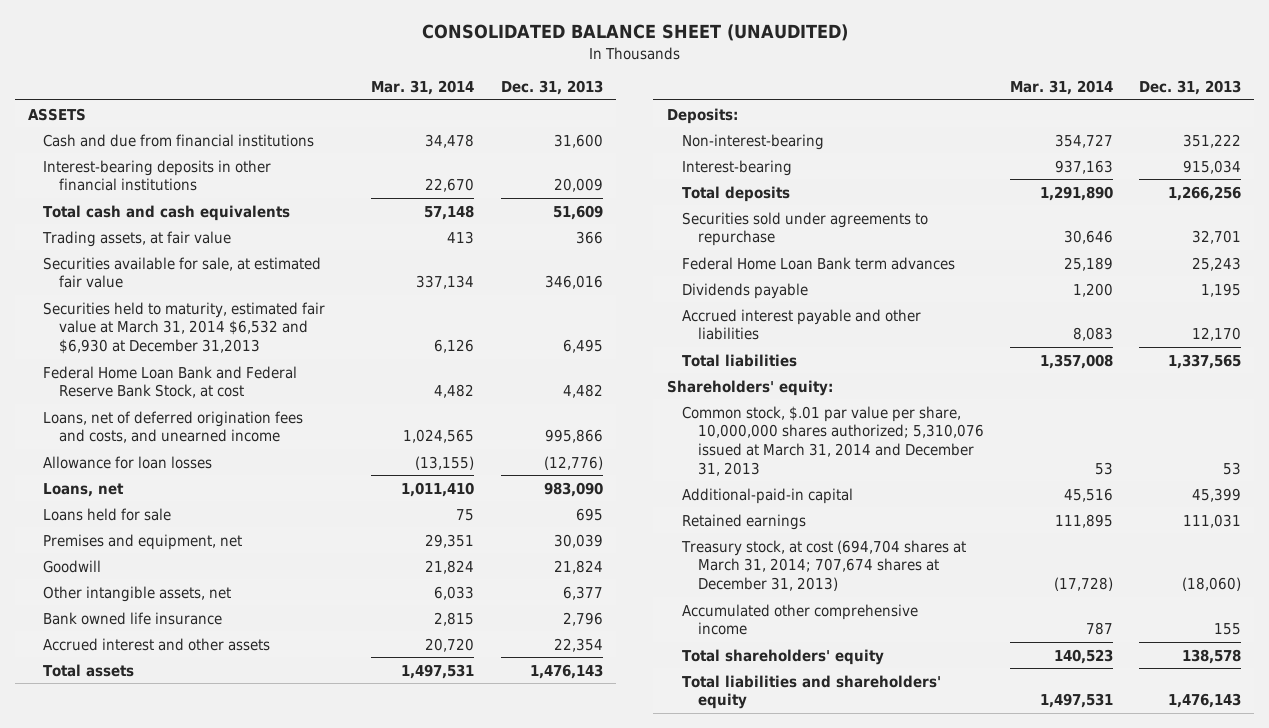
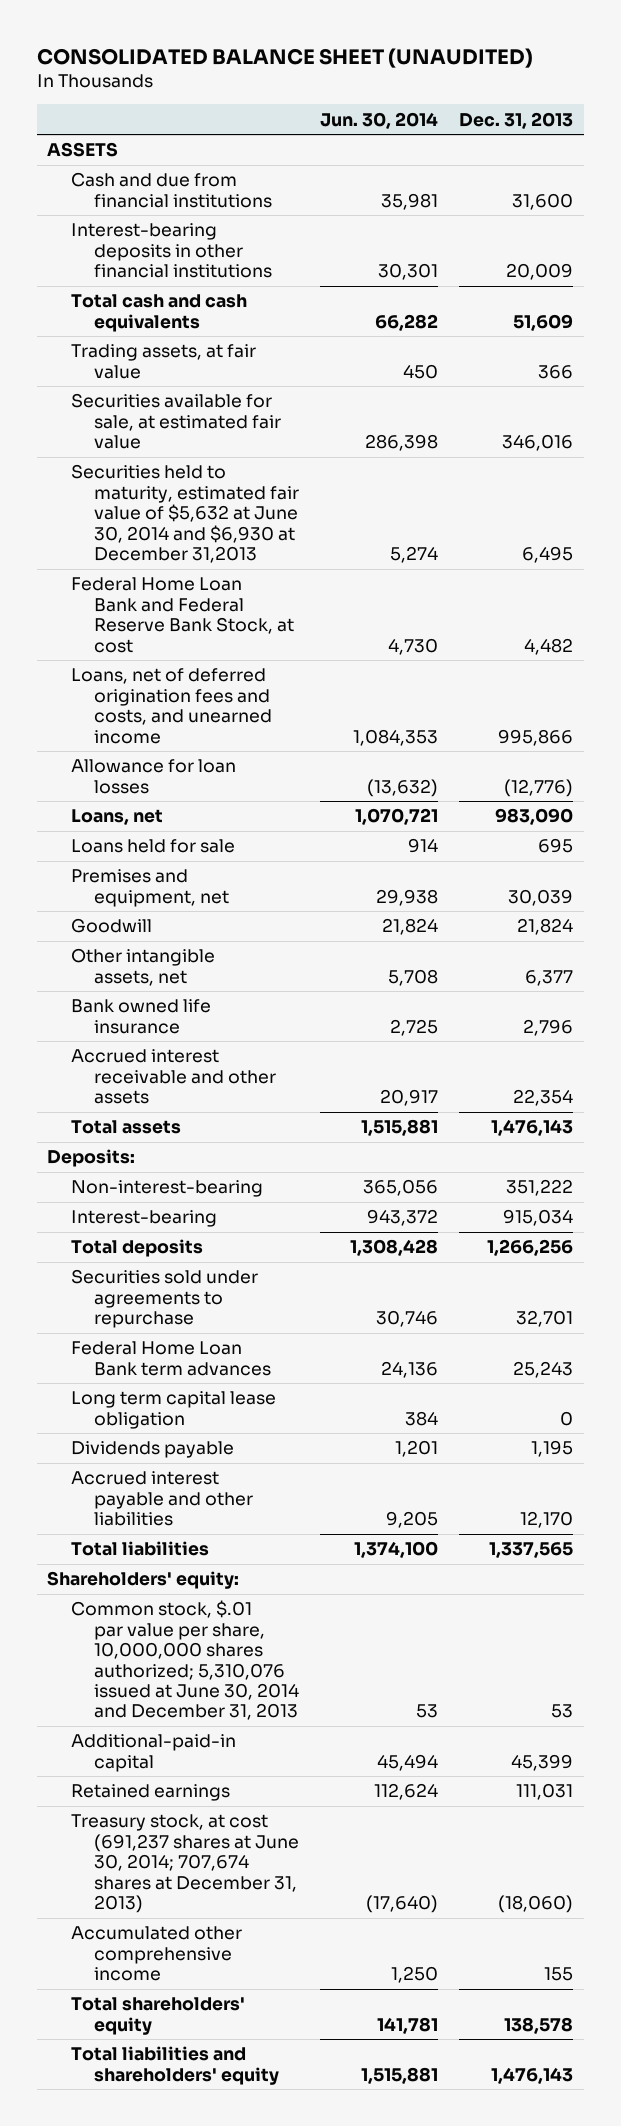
[371,80,475,96] Mar. 31, 2014 -> none
none -> [320,111,439,129] Jun. 30, 2014
[43,301,326,354] Securities held to maturity, estimated fair value at March 31, 2014 $6,532 and $6,930 at December 31,2013 -> [70,464,300,563] Securities held to maturity, estimated fair value of $5,632 at June 30, 2014 and $6,930 at December 31,2013
[43,637,271,651] Accrued interest and other assets -> [70,1049,277,1105] Accrued interest receivable and other assets
none -> [70,1391,276,1429] Long term capital lease obligation
[682,405,984,476] Common stock, $.01 par value per share, 10,000,000 shares authorized; 5,310,076 issued at March 31, 2014 and December 31, 2013 -> [70,1600,300,1721] Common stock, $.01 par value per share, 10,000,000 shares authorized; 5,310,076 issued at June 30, 2014 and December 31, 2013
[681,539,967,591] Treasury stock, at cost (694,704 shares at March 31, 2014; 707,674 shares at December 31, 2013) -> [70,1814,300,1913] Treasury stock, at cost (691,237 shares at June 30, 2014; 707,674 shares at December 31, 2013)

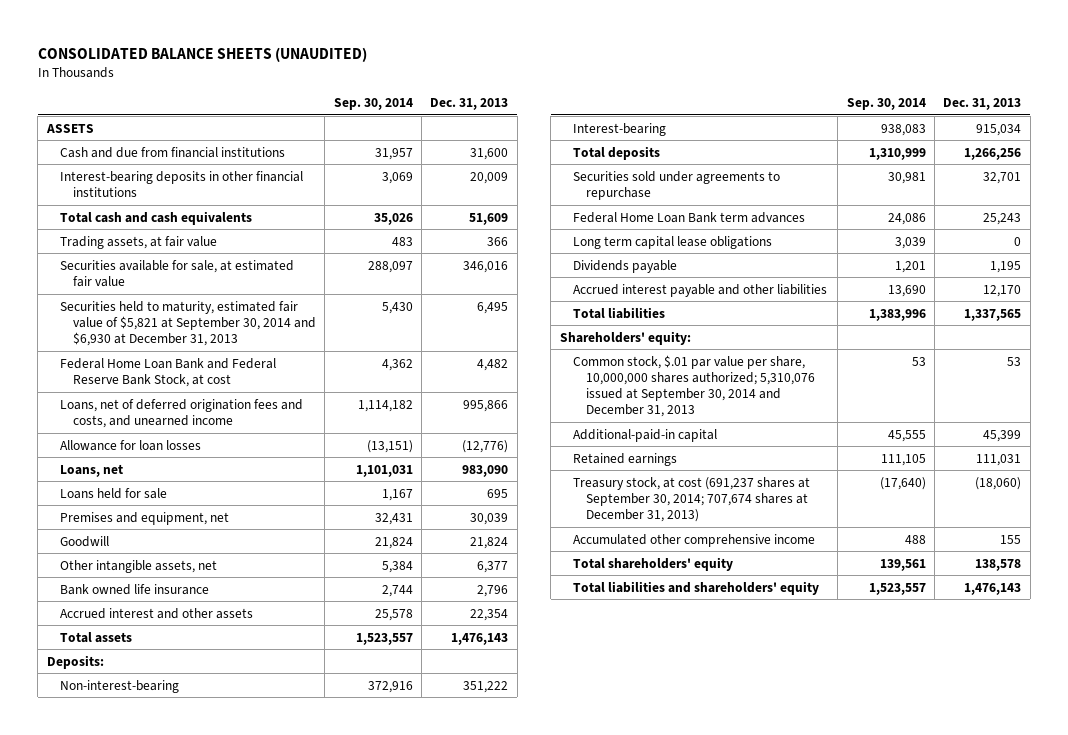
[36,47,533,68] CONSOLIDATED BALANCE SHEET (UNAUDITED) -> [37,46,367,62] CONSOLIDATED BALANCE SHEETS (UNAUDITED)
[320,111,439,129] Jun. 30, 2014 -> none
none -> [333,98,413,111] Sep. 30, 2014
[70,464,300,563] Securities held to maturity, estimated fair value of $5,632 at June 30, 2014 and $6,930 at December 31,2013 -> [59,300,316,347] Securities held to maturity, estimated fair value of $5,821 at September 30, 2014 and $6,930 at December 31, 2013
[70,1049,277,1105] Accrued interest receivable and other assets -> [59,607,253,619] Accrued interest and other assets
[70,1391,276,1429] Long term capital lease obligation -> [572,235,772,249] Long term capital lease obligations
[70,1600,300,1721] Common stock, $.01 par value per share, 10,000,000 shares authorized; 5,310,076 issued at June 30, 2014 and December 31, 2013 -> [572,354,815,418] Common stock, $.01 par value per share, 10,000,000 shares authorized; 5,310,076 issued at September 30, 2014 and December 31, 2013
[70,1814,300,1913] Treasury stock, at cost (691,237 shares at June 30, 2014; 707,674 shares at December 31, 2013) -> [572,476,810,523] Treasury stock, at cost (691,237 shares at September 30, 2014; 707,674 shares at December 31, 2013)

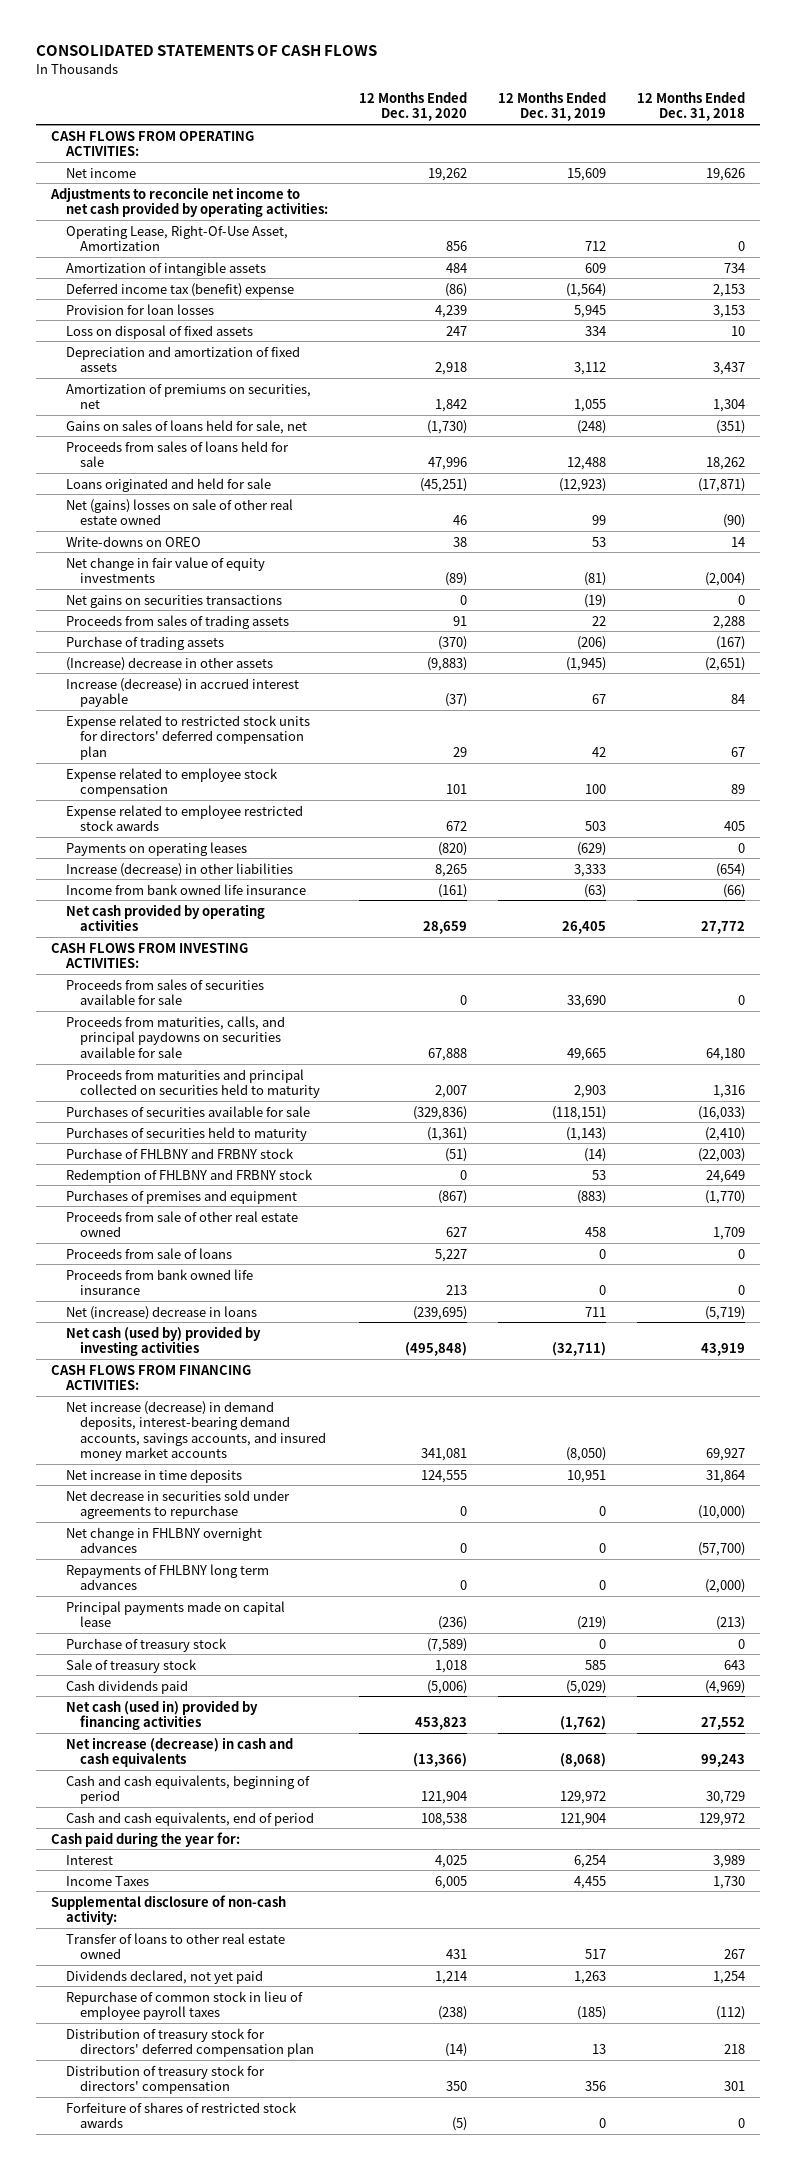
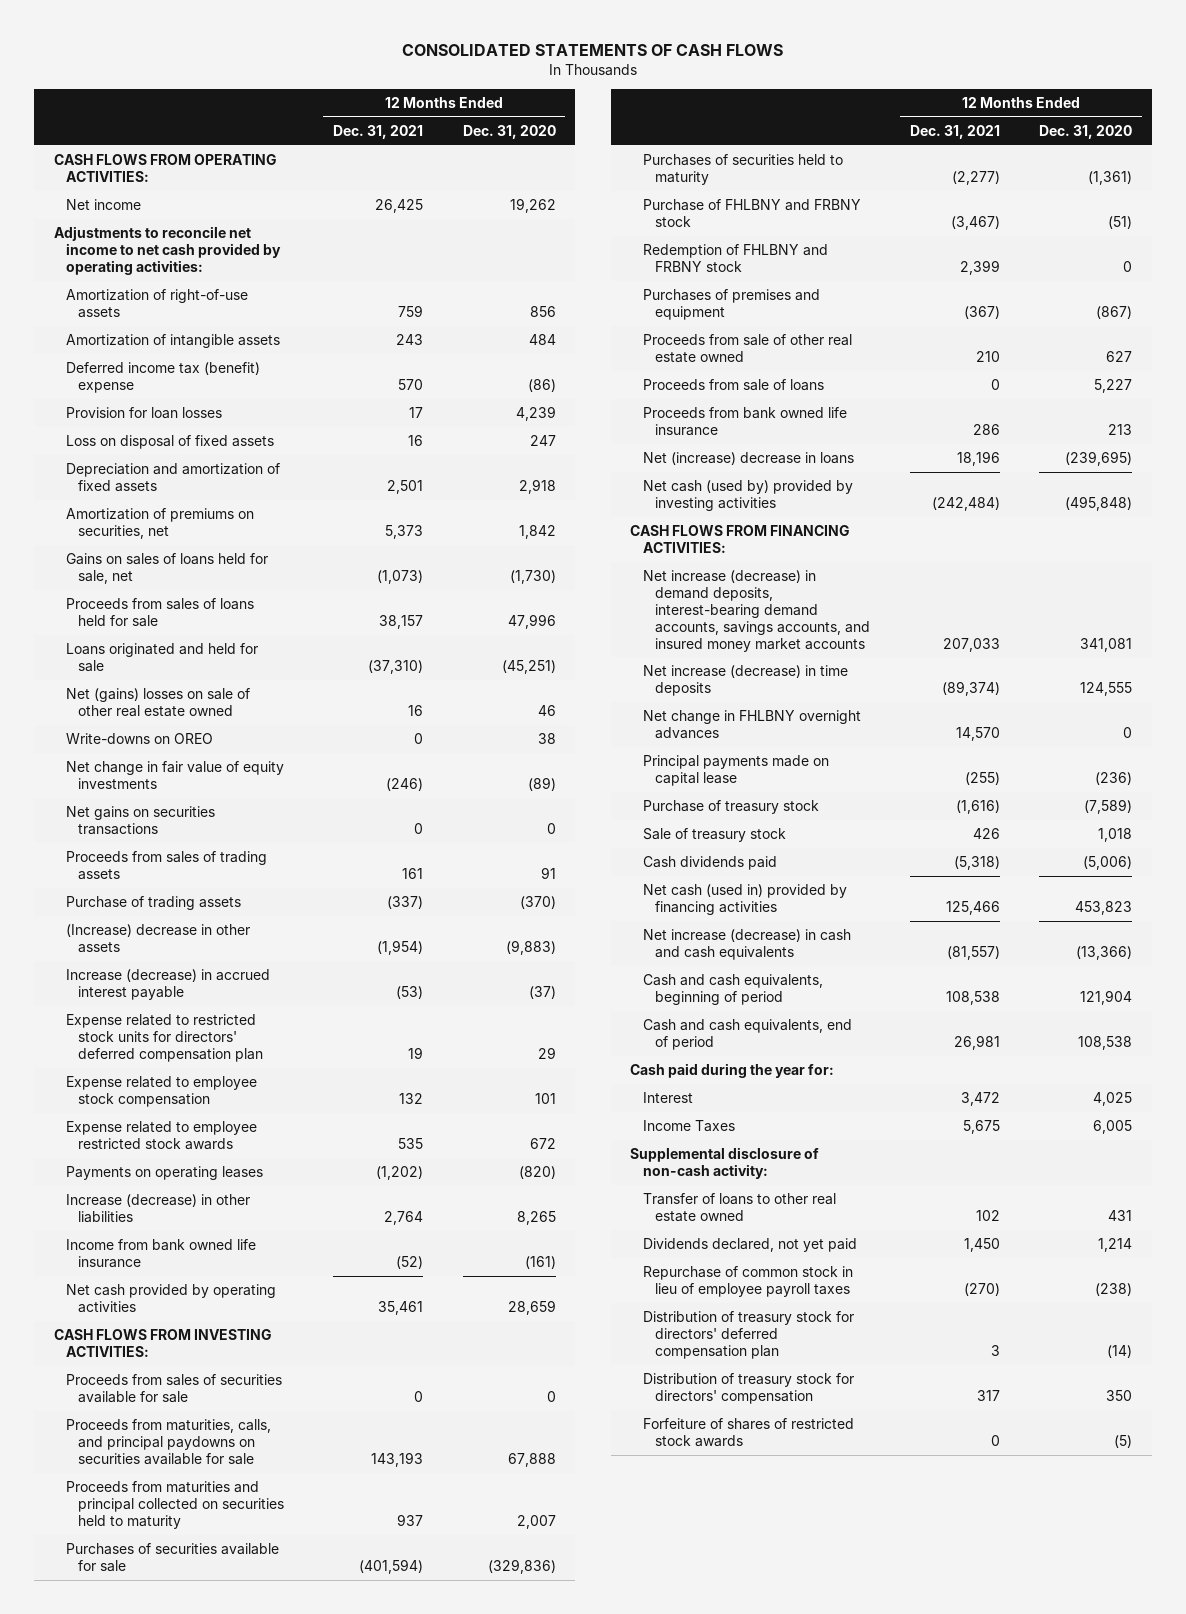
[497,91,606,122] 12 Months Ended Dec. 31, 2019 -> none
[636,91,745,122] 12 Months Ended Dec. 31, 2018 -> none
none -> [333,124,424,139] Dec. 31, 2021
[65,224,288,252] Operating Lease, Right-Of-Use Asset, Amortization -> [66,289,249,318] Amortization of right-of-use assets
[65,1489,290,1520] Net decrease in securities sold under agreements to repurchase -> none
[65,1468,242,1483] Net increase in time deposits -> [642,665,848,696] Net increase (decrease) in time deposits
[65,1563,269,1591] Repayments of FHLBNY long term advances -> none

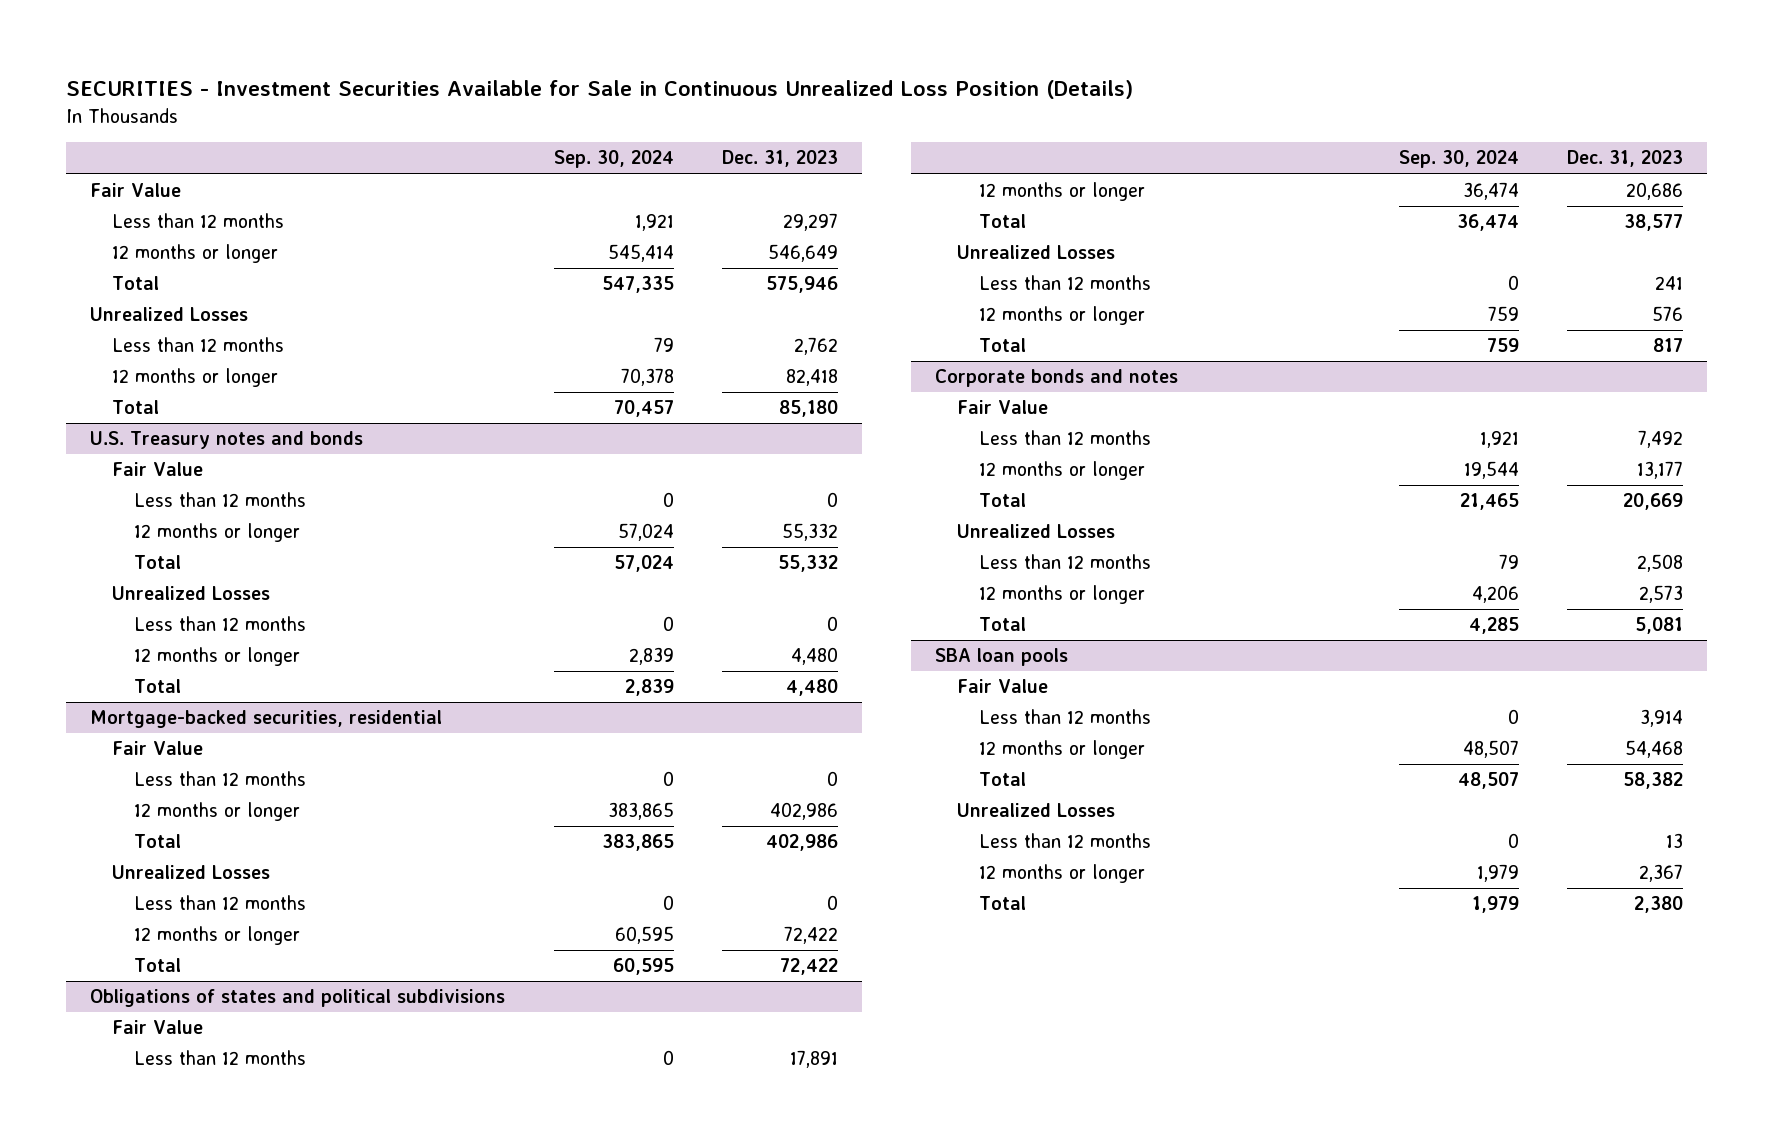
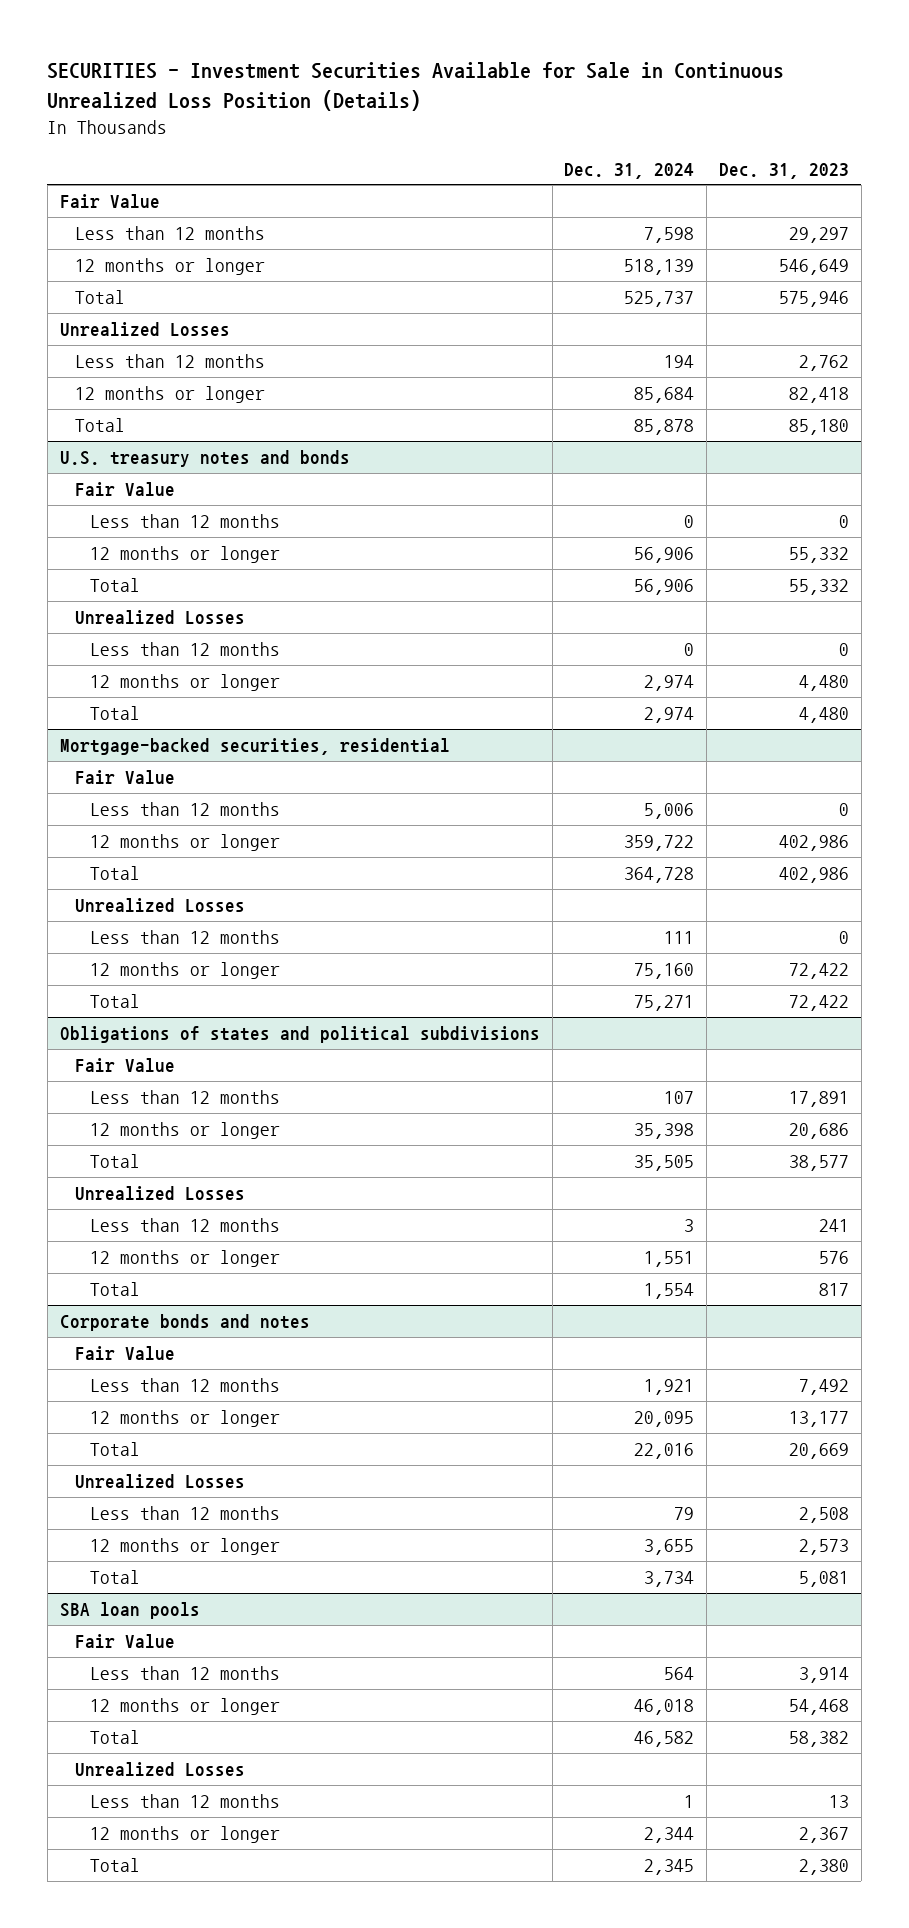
[553,150,674,169] Sep. 30, 2024 -> none
none -> [564,162,695,179] Dec. 31, 2024
[90,431,364,450] U.S. Treasury notes and bonds -> [59,450,350,468] U.S. treasury notes and bonds

